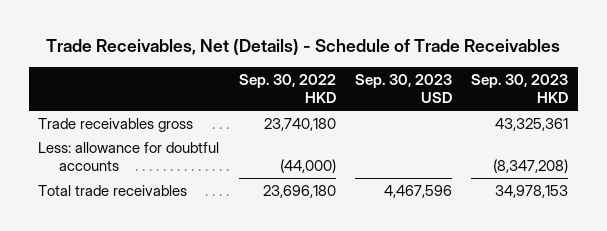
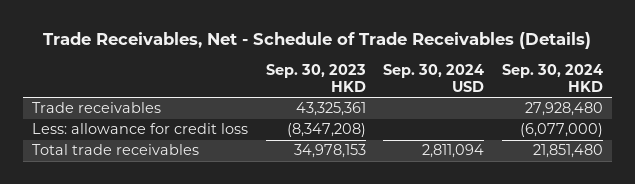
[46,39,561,56] Trade Receivables, Net (Details) - Schedule of Trade Receivables -> [43,32,592,50] Trade Receivables, Net - Schedule of Trade Receivables (Details)
[238,74,336,104] Sep. 30, 2022 HKD -> none
[354,74,452,104] Sep. 30, 2023 USD -> none
none -> [383,64,485,93] Sep. 30, 2024 USD
none -> [501,64,603,93] Sep. 30, 2024 HKD
[38,117,194,132] Trade receivables gross -> [31,102,161,114] Trade receivables
[38,141,220,171] Less: allowance for doubtful accounts -> [31,123,248,135] Less: allowance for credit loss

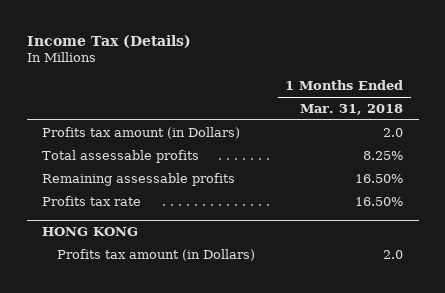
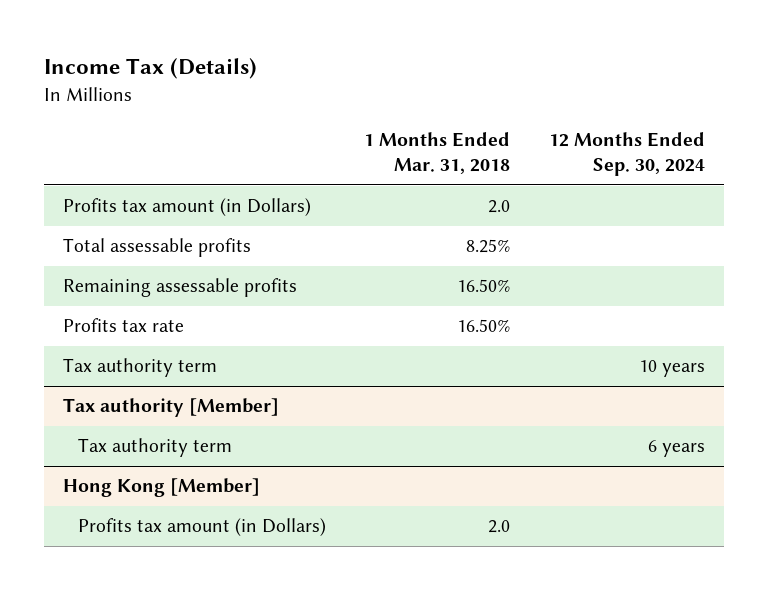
none -> [549,132,706,177] 12 Months Ended Sep. 30, 2024
none -> [63,358,218,378] Tax authority term
none -> [63,398,280,418] Tax authority [Member]
none -> [77,438,232,458] Tax authority term
[41,227,138,237] HONG KONG -> [63,478,261,498] Hong Kong [Member]

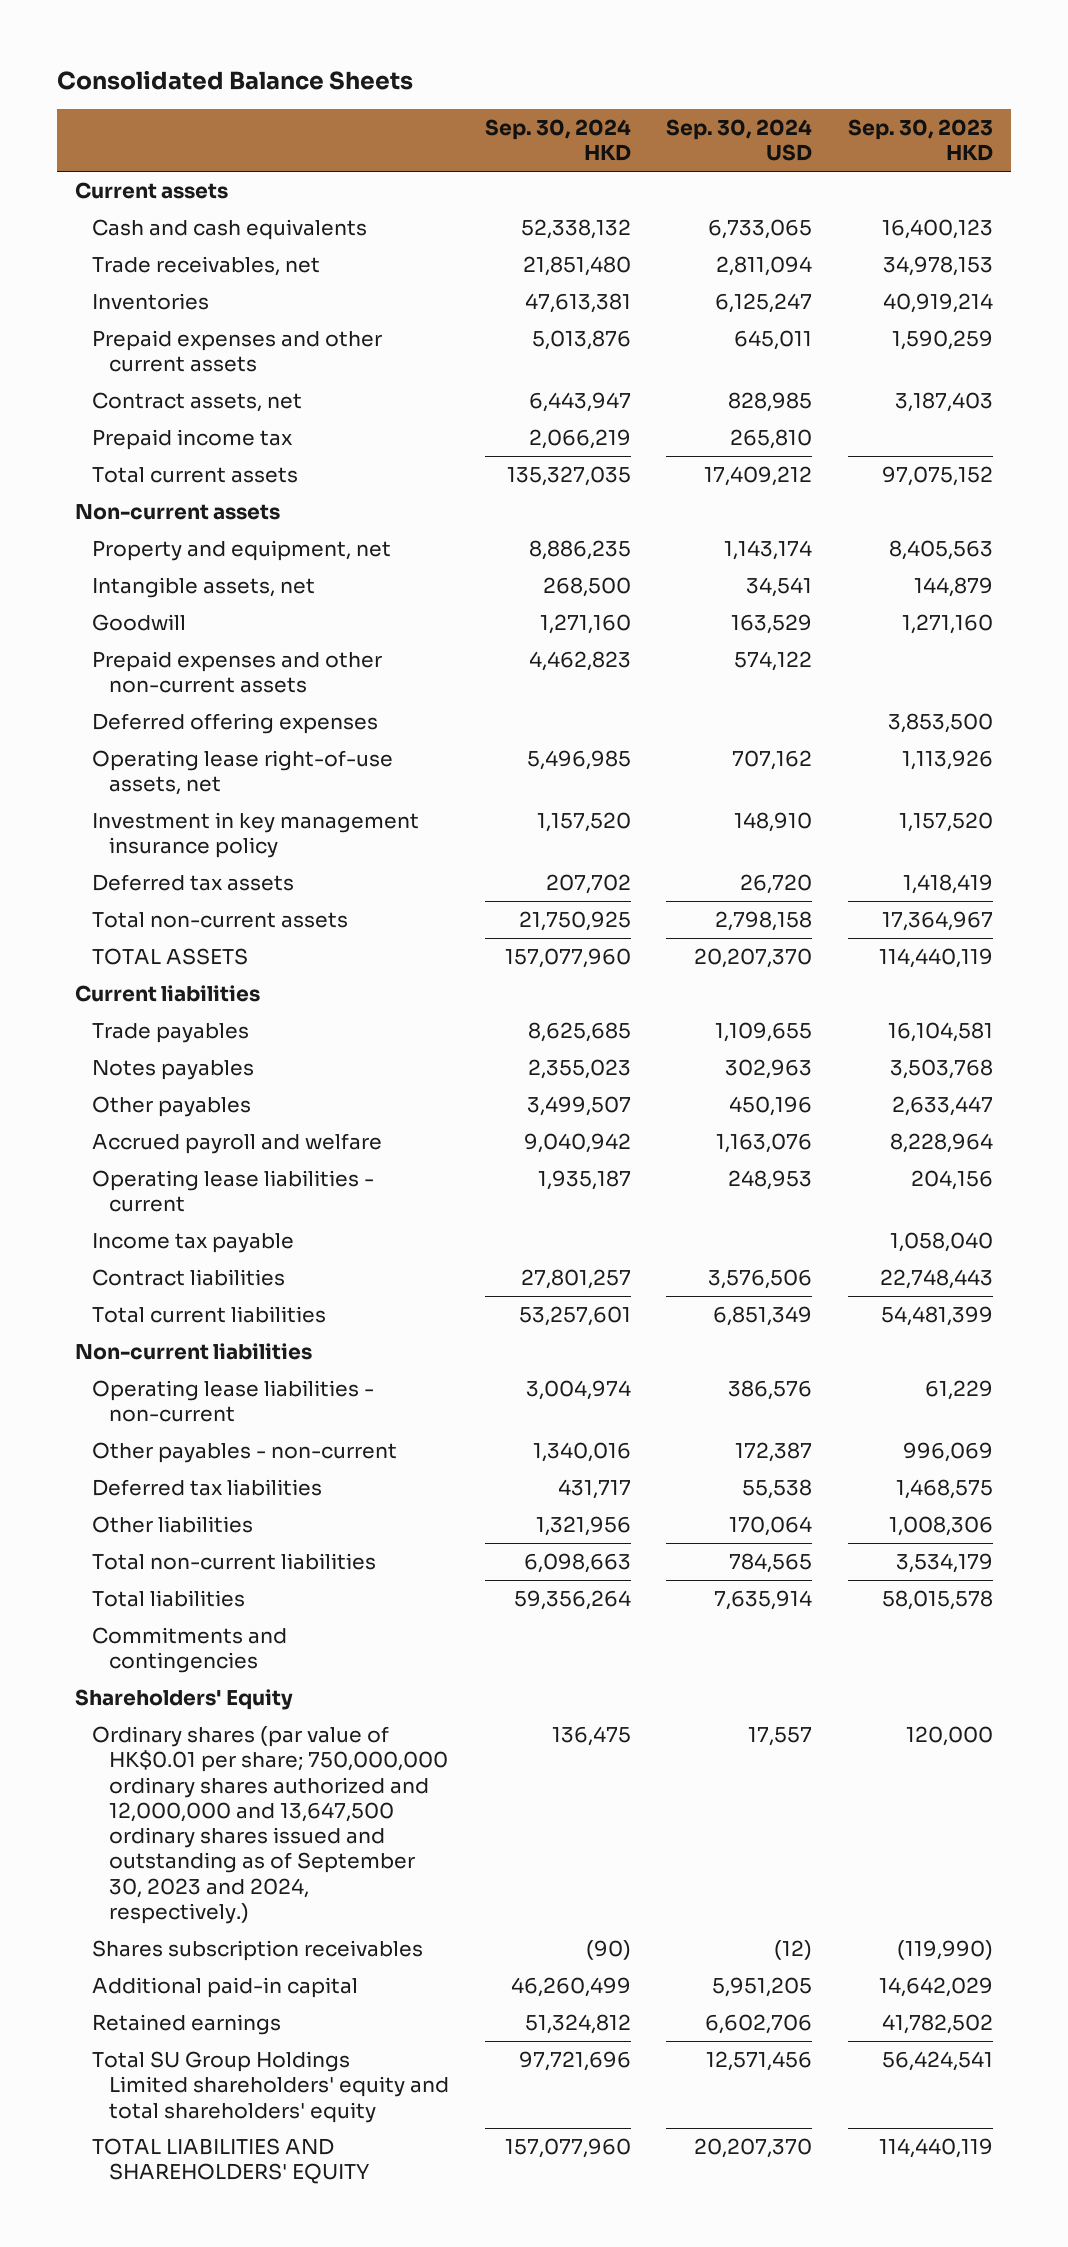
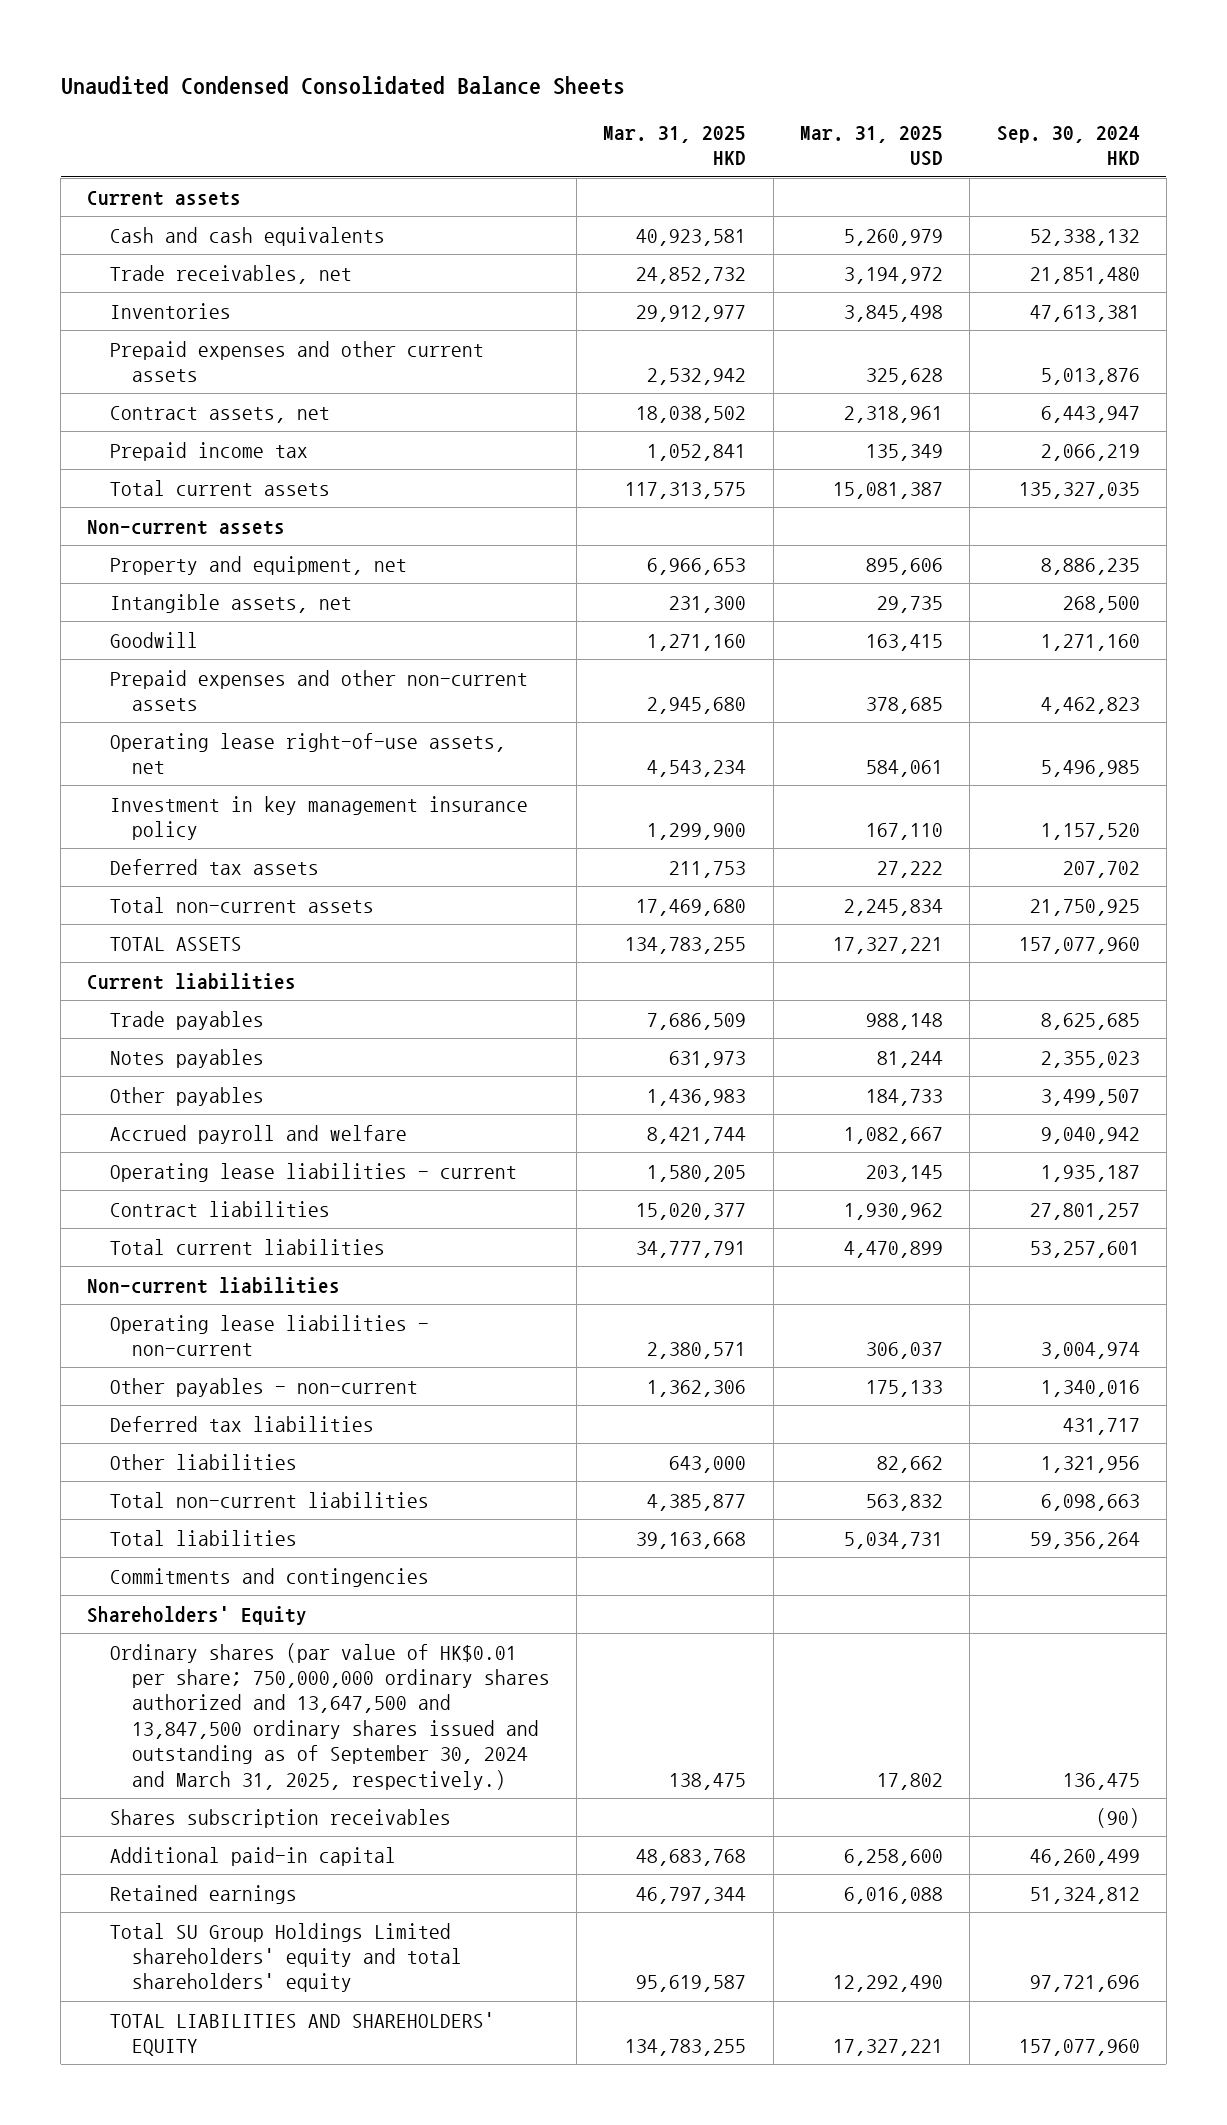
[57,69,414,90] Consolidated Balance Sheets -> [60,75,625,95] Unaudited Condensed Consolidated Balance Sheets
[666,119,813,162] Sep. 30, 2024 USD -> none
[848,119,994,162] Sep. 30, 2023 HKD -> none
none -> [603,125,747,166] Mar. 31, 2025 HKD
none -> [799,125,943,167] Mar. 31, 2025 USD
[91,712,378,734] Deferred offering expenses -> none
[91,1232,294,1253] Income tax payable -> none
[91,1725,448,1925] Ordinary shares (par value of HK$0.01 per share; 750,000,000 ordinary shares authorized and 12,000,000 and 13,647,500 ordinary shares issued and outstanding as of September 30, 2023 and 2024, respectively.) -> [109,1642,550,1790] Ordinary shares (par value of HK$0.01 per share; 750,000,000 ordinary shares authorized and 13,647,500 and 13,847,500 ordinary shares issued and outstanding as of September 30, 2024 and March 31, 2025, respectively.)

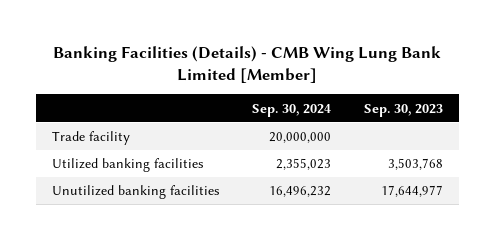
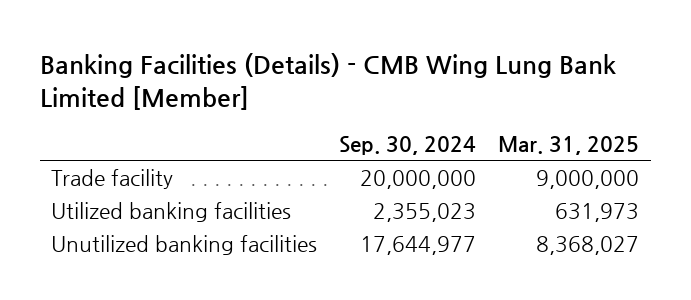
[363,103,443,117] Sep. 30, 2023 -> none
none -> [498,136,640,156] Mar. 31, 2025
[269,186,332,198] 16,496,232 -> [360,236,477,256] 17,644,977

